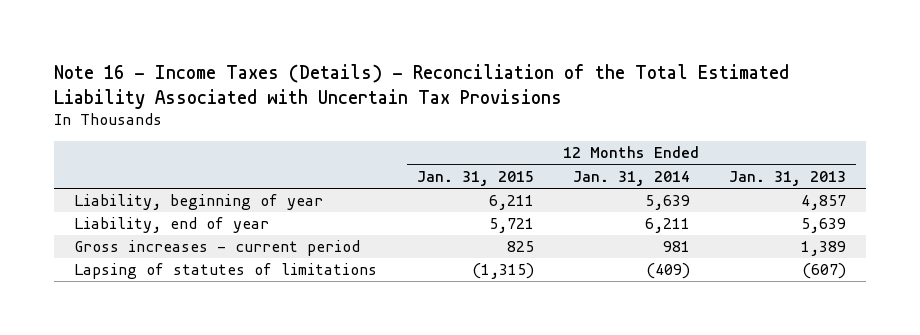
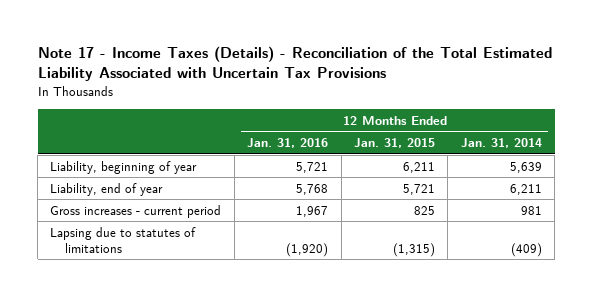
[54,64,790,109] Note 16 - Income Taxes (Details) - Reconciliation of the Total Estimated Liability Associated with Uncertain Tax Provisions -> [37,45,552,82] Note 17 - Income Taxes (Details) - Reconciliation of the Total Estimated Liability Associated with Uncertain Tax Provisions
[729,170,847,186] Jan. 31, 2013 -> none
none -> [247,138,329,149] Jan. 31, 2016
[74,263,378,280] Lapsing of statutes of limitations -> [50,226,197,253] Lapsing due to statutes of limitations

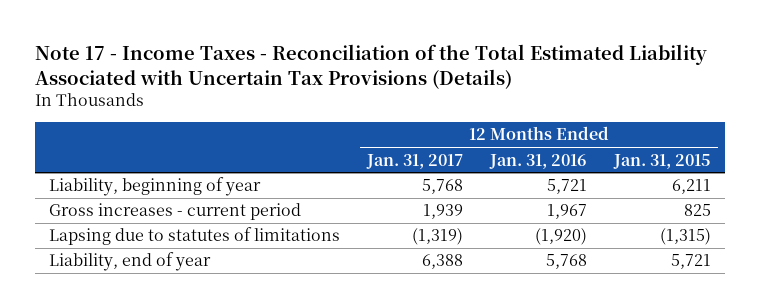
[37,45,552,82] Note 17 - Income Taxes (Details) - Reconciliation of the Total Estimated Liability Associated with Uncertain Tax Provisions -> [34,43,707,89] Note 17 - Income Taxes - Reconciliation of the Total Estimated Liability Associated with Uncertain Tax Provisions (Details)
[460,138,542,149] Jan. 31, 2014 -> none
none -> [365,153,463,169] Jan. 31, 2017
[50,182,164,196] Liability, end of year -> [48,252,211,272] Liability, end of year

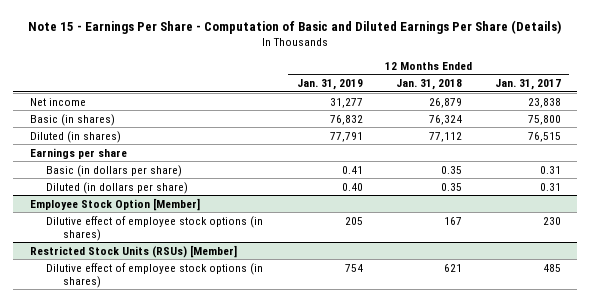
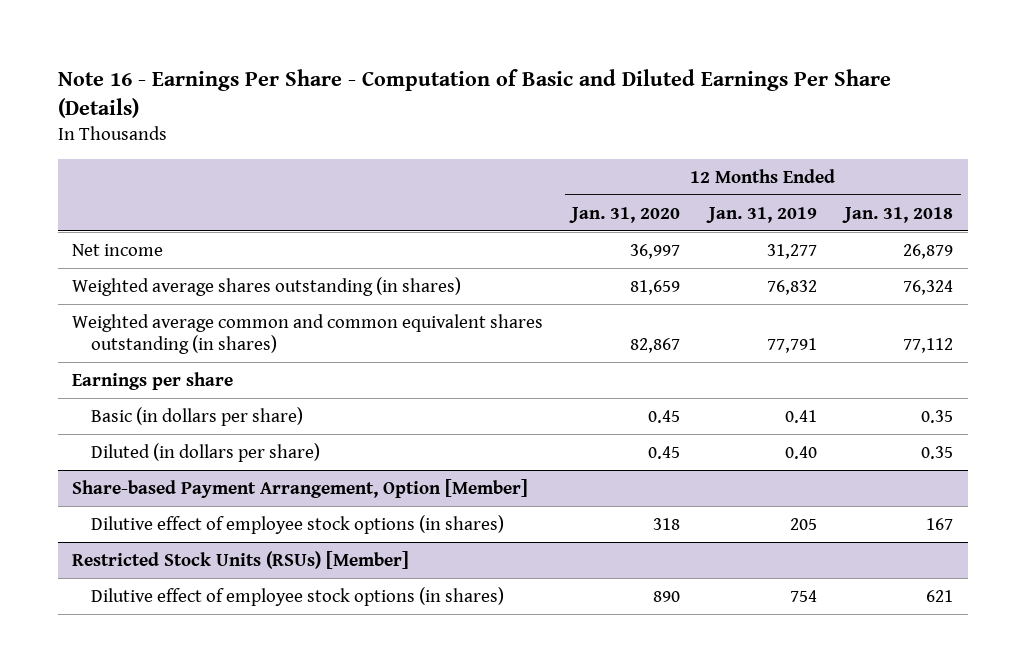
[28,19,562,34] Note 15 - Earnings Per Share - Computation of Basic and Diluted Earnings Per Share (Details) -> [57,69,891,119] Note 16 - Earnings Per Share - Computation of Basic and Diluted Earnings Per Share (Details)
[494,79,561,91] Jan. 31, 2017 -> none
none -> [568,206,680,223] Jan. 31, 2020
[29,113,115,126] Basic (in shares) -> [71,276,461,296] Weighted average shares outstanding (in shares)
[29,130,121,143] Diluted (in shares) -> [71,313,543,354] Weighted average common and common equivalent shares outstanding (in shares)
[29,197,200,211] Employee Stock Option [Member] -> [71,478,528,498] Share-based Payment Arrangement, Option [Member]

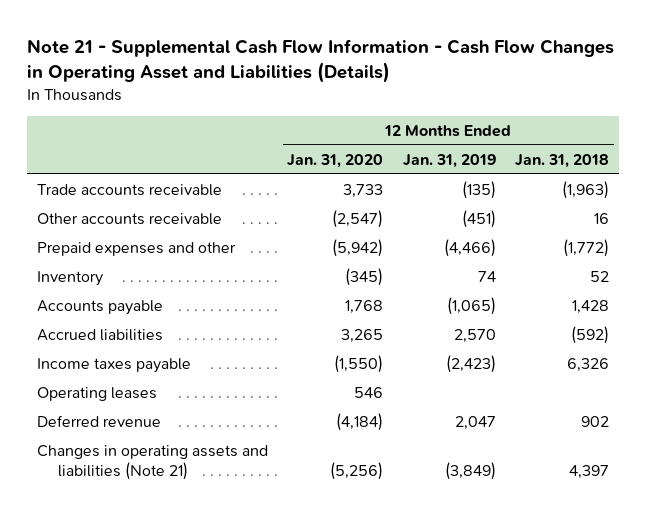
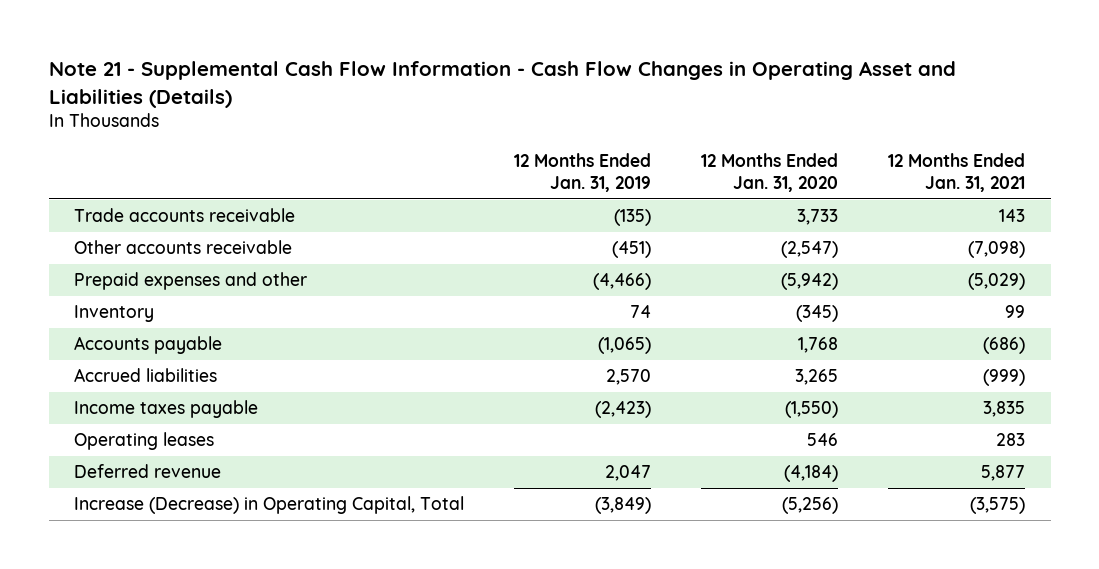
[515,153,610,168] Jan. 31, 2018 -> none
none -> [888,153,1026,193] 12 Months Ended Jan. 31, 2021
[37,444,269,481] Changes in operating assets and liabilities (Note 21) -> [73,496,464,515] Increase (Decrease) in Operating Capital, Total

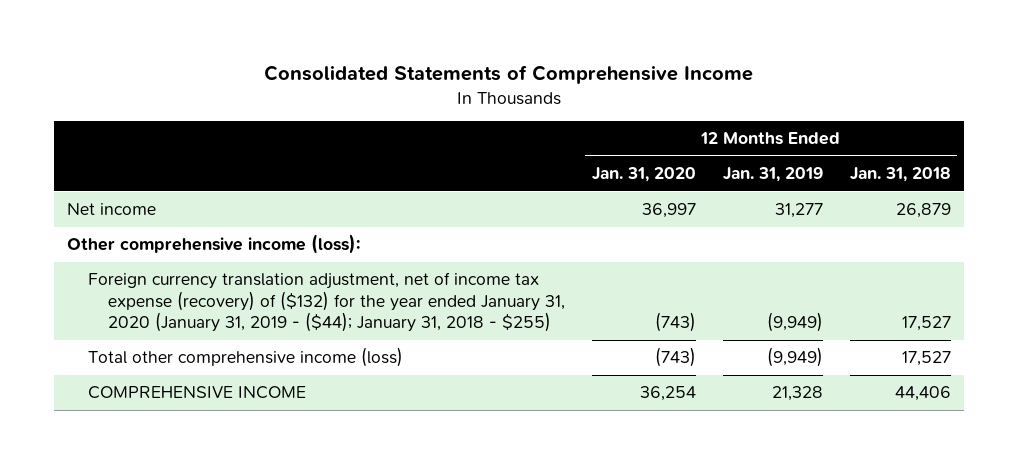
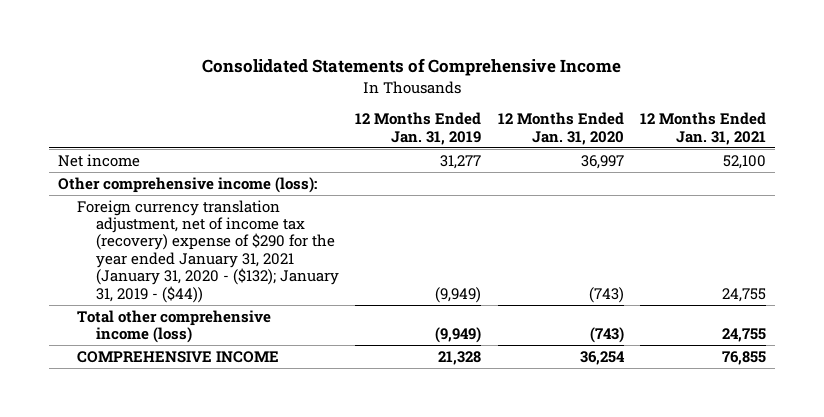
[849,167,951,183] Jan. 31, 2018 -> none
none -> [640,112,767,145] 12 Months Ended Jan. 31, 2021
[87,272,565,333] Foreign currency translation adjustment, net of income tax expense (recovery) of ($132) for the year ended January 31, 2020 (January 31, 2019 - ($44); January 31, 2018 - $255) -> [76,199,339,303] Foreign currency translation adjustment, net of income tax (recovery) expense of $290 for the year ended January 31, 2021 (January 31, 2020 - ($132); January 31, 2019 - ($44))

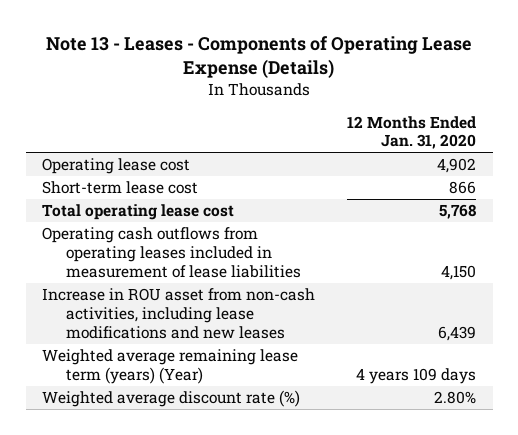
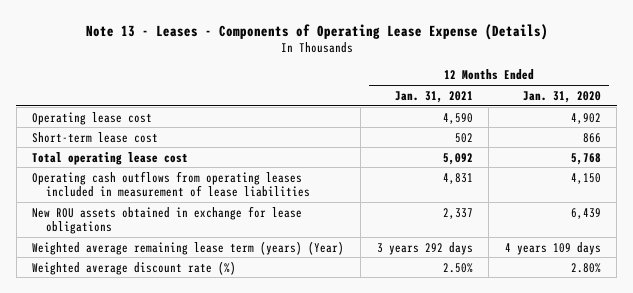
none -> [394,90,473,103] Jan. 31, 2021
[41,288,315,339] Increase in ROU asset from non-cash activities, including lease modifications and new leases -> [32,205,303,235] New ROU assets obtained in exchange for lease obligations

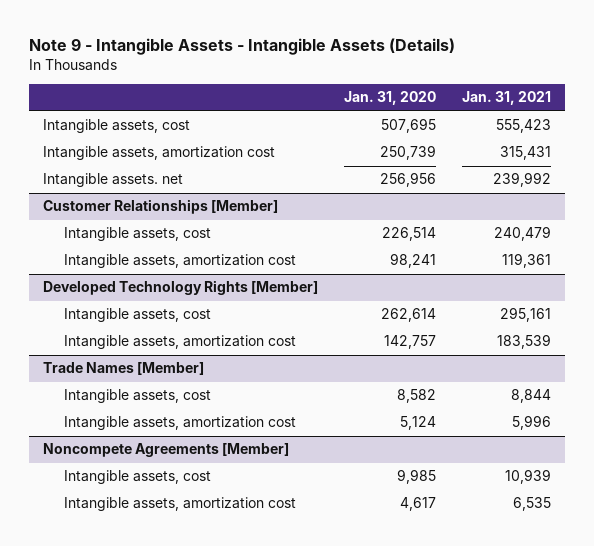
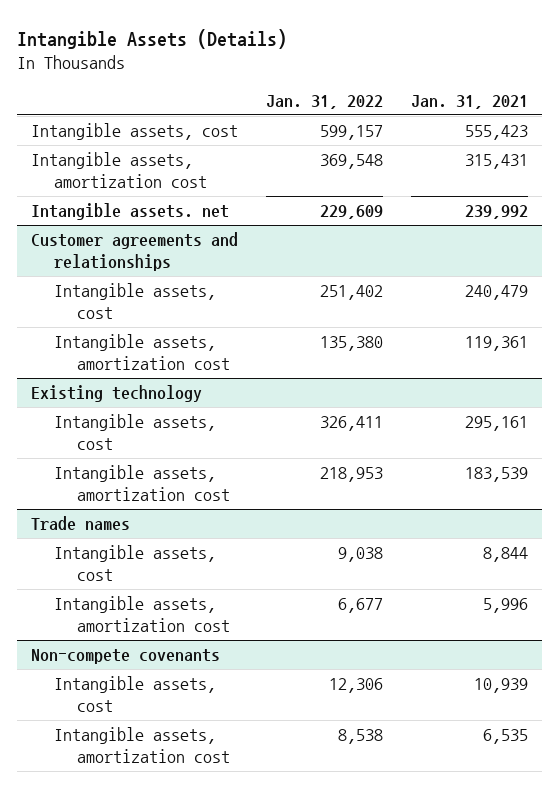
[29,38,456,56] Note 9 - Intangible Assets - Intangible Assets (Details) -> [17,28,288,49] Intangible Assets (Details)
[344,91,437,106] Jan. 31, 2020 -> none
none -> [266,94,384,109] Jan. 31, 2022
[42,199,278,215] Customer Relationships [Member] -> [31,232,239,271] Customer agreements and relationships
[42,280,318,296] Developed Technology Rights [Member] -> [31,385,203,403] Existing technology
[42,362,204,376] Trade Names [Member] -> [31,516,131,531] Trade names
[42,443,289,458] Noncompete Agreements [Member] -> [31,649,221,665] Non-compete covenants

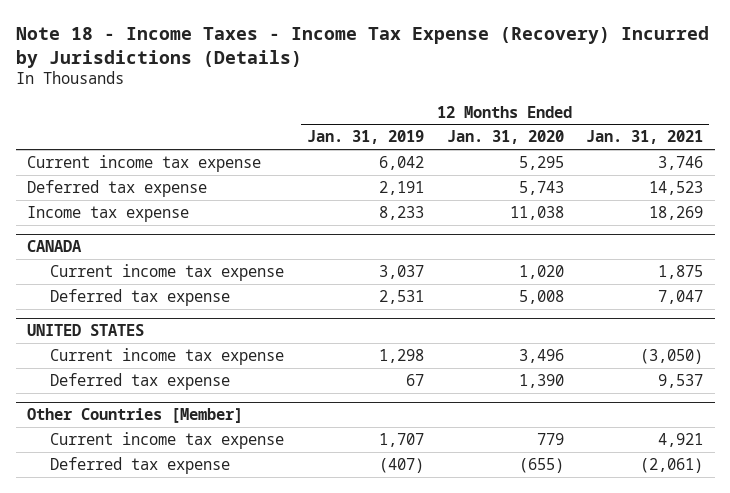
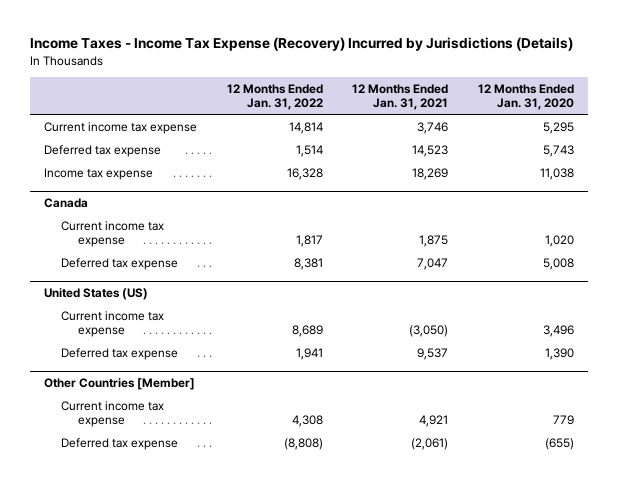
[15,25,709,68] Note 18 - Income Taxes - Income Tax Expense (Recovery) Incurred by Jurisdictions (Details) -> [29,37,573,52] Income Taxes - Income Tax Expense (Recovery) Incurred by Jurisdictions (Details)
[306,130,424,145] Jan. 31, 2019 -> none
none -> [226,83,323,110] 12 Months Ended Jan. 31, 2022
[27,239,83,252] CANADA -> [44,197,89,208] Canada
[27,323,145,336] UNITED STATES -> [44,287,149,300] United States (US)

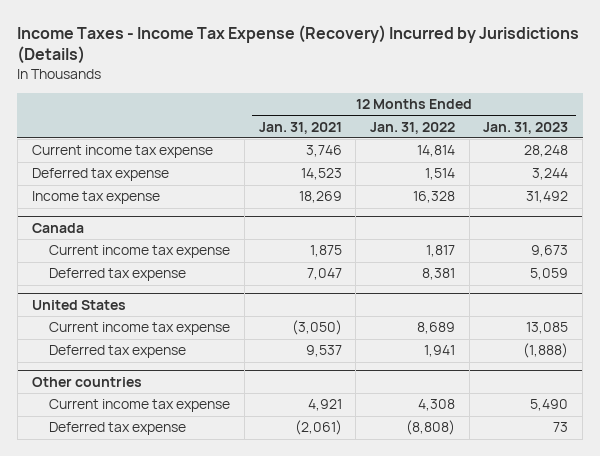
[477,83,574,110] 12 Months Ended Jan. 31, 2020 -> none
none -> [483,121,569,134] Jan. 31, 2023
[44,287,149,300] United States (US) -> [31,299,126,310] United States
[44,377,196,390] Other Countries [Member] -> [31,376,142,387] Other countries

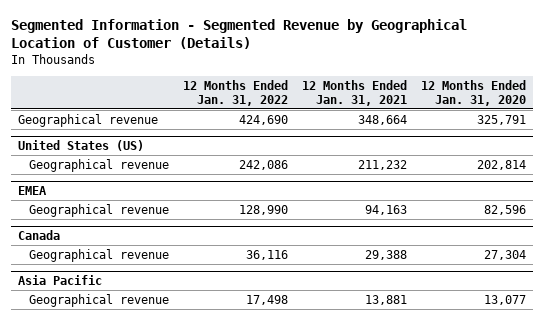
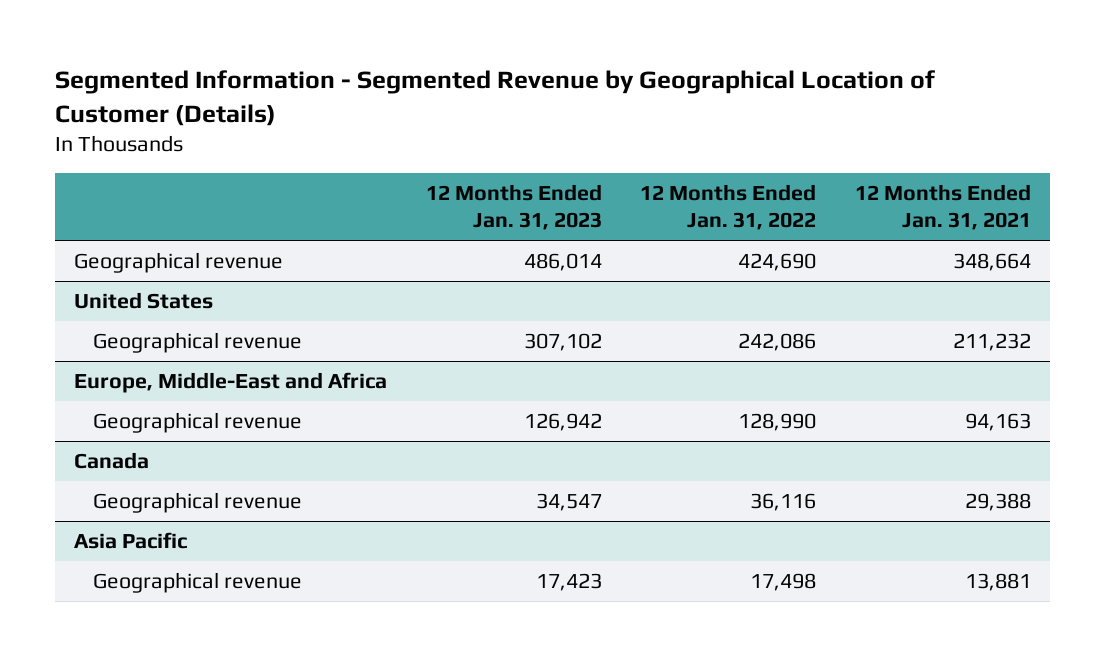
[421,79,527,106] 12 Months Ended Jan. 31, 2020 -> none
none -> [425,183,602,231] 12 Months Ended Jan. 31, 2023
[18,139,145,151] United States (US) -> [73,291,213,309] United States
[18,185,48,195] EMEA -> [73,371,387,393] Europe, Middle-East and Africa

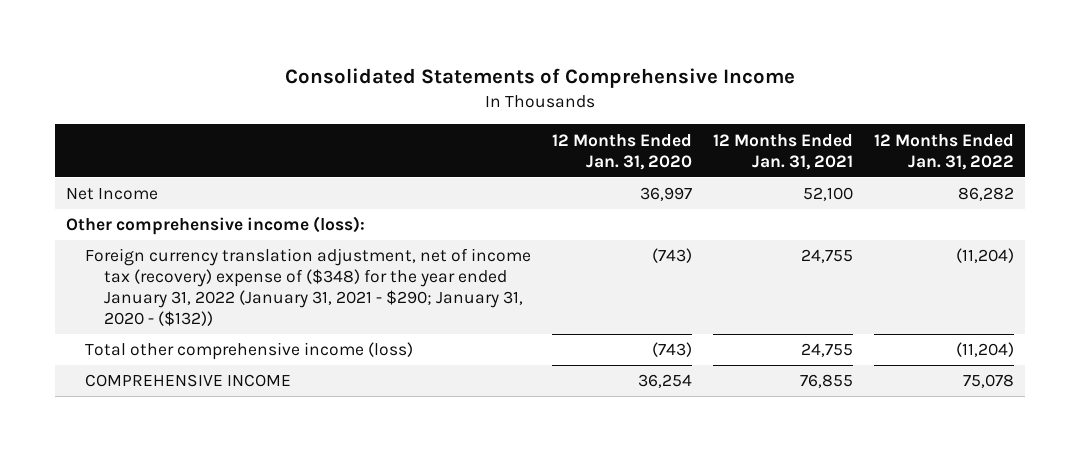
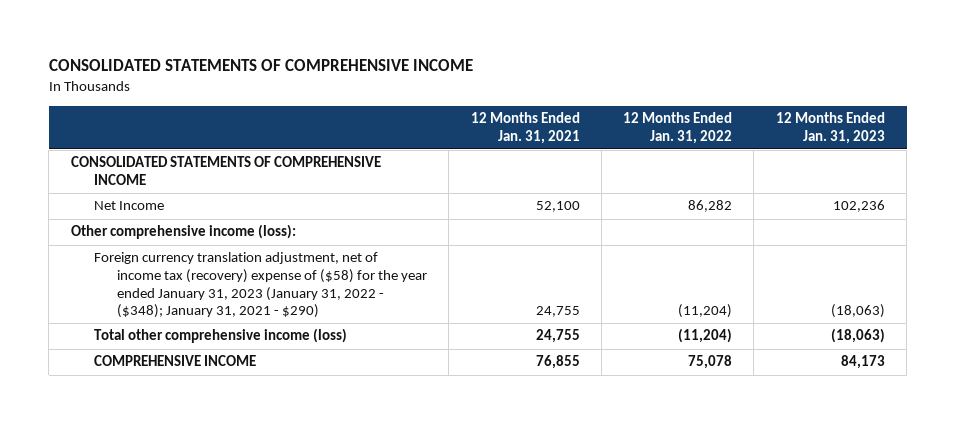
[285,67,796,88] Consolidated Statements of Comprehensive Income -> [48,59,473,72] CONSOLIDATED STATEMENTS OF COMPREHENSIVE INCOME
[551,133,692,170] 12 Months Ended Jan. 31, 2020 -> none
none -> [775,112,885,144] 12 Months Ended Jan. 31, 2023
none -> [70,156,381,186] CONSOLIDATED STATEMENTS OF COMPREHENSIVE INCOME
[84,248,531,327] Foreign currency translation adjustment, net of income tax (recovery) expense of ($348) for the year ended January 31, 2022 (January 31, 2021 - $290; January 31, 2020 - ($132)) -> [93,252,428,319] Foreign currency translation adjustment, net of income tax (recovery) expense of ($58) for the year ended January 31, 2023 (January 31, 2022 - ($348); January 31, 2021 - $290)

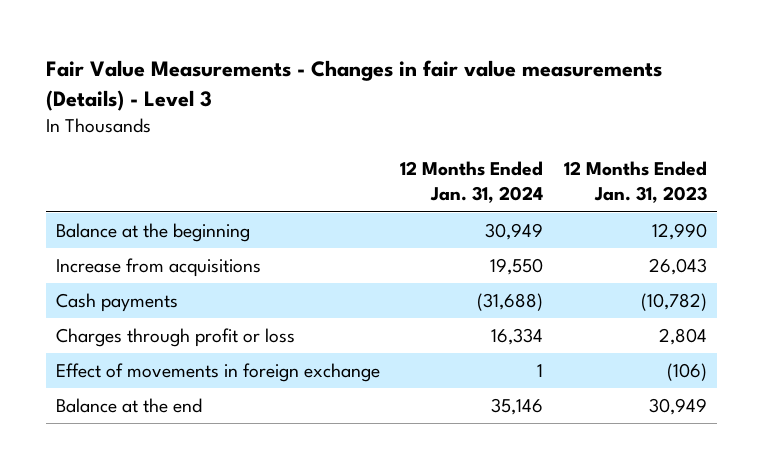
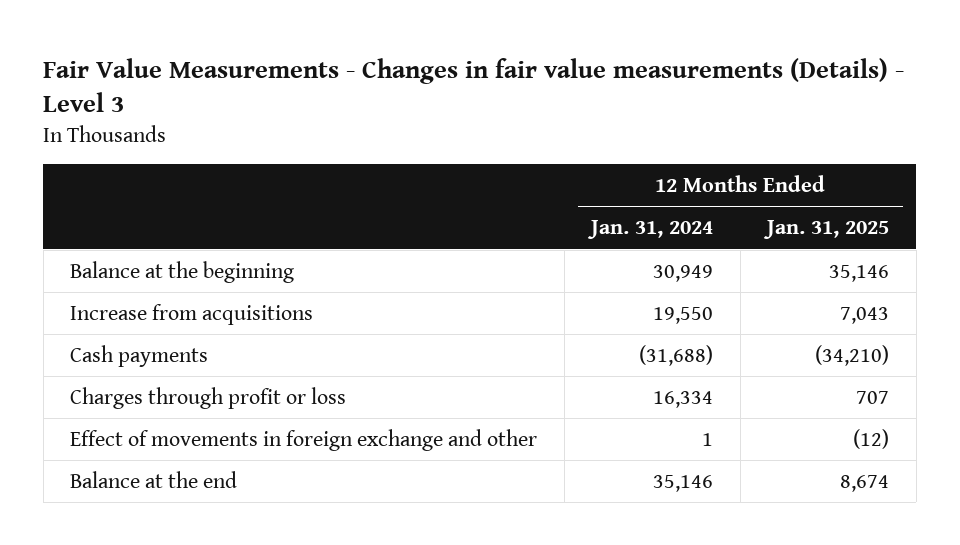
[563,161,707,204] 12 Months Ended Jan. 31, 2023 -> none
none -> [763,220,890,240] Jan. 31, 2025
[56,362,381,382] Effect of movements in foreign exchange -> [70,428,538,451] Effect of movements in foreign exchange and other

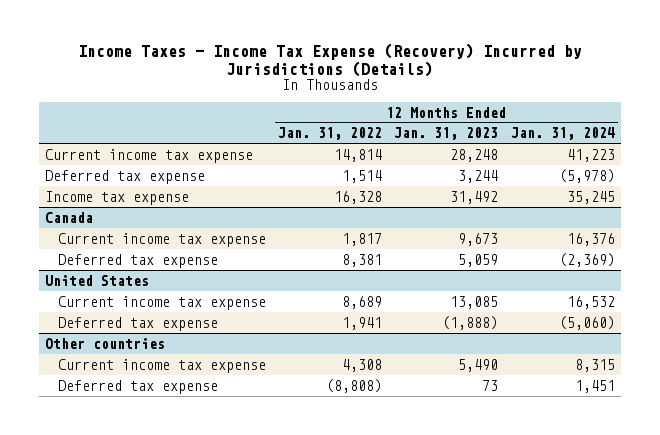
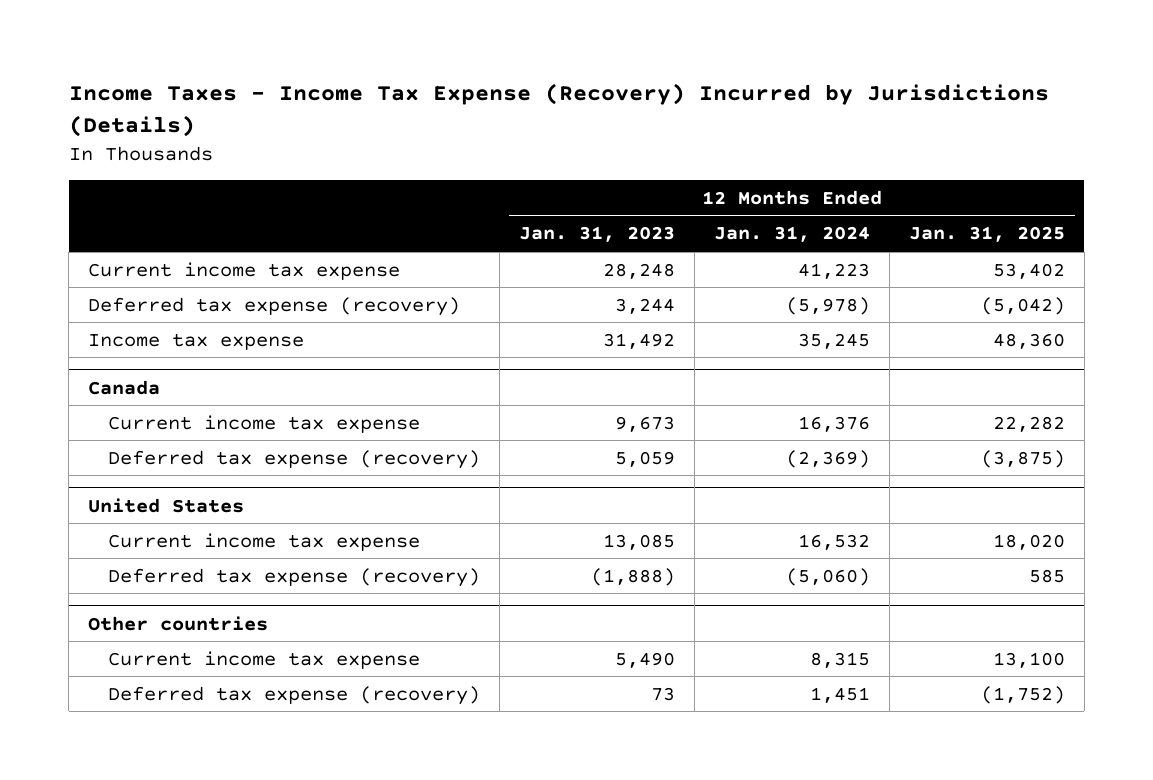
[278,127,383,141] Jan. 31, 2022 -> none
none -> [908,226,1065,243] Jan. 31, 2025
[45,169,206,184] Deferred tax expense -> [88,296,461,316] Deferred tax expense (recovery)
[57,253,218,268] Deferred tax expense -> [108,449,481,469] Deferred tax expense (recovery)
[57,316,218,331] Deferred tax expense -> [108,567,481,587] Deferred tax expense (recovery)
[57,379,218,394] Deferred tax expense -> [108,685,481,705] Deferred tax expense (recovery)

